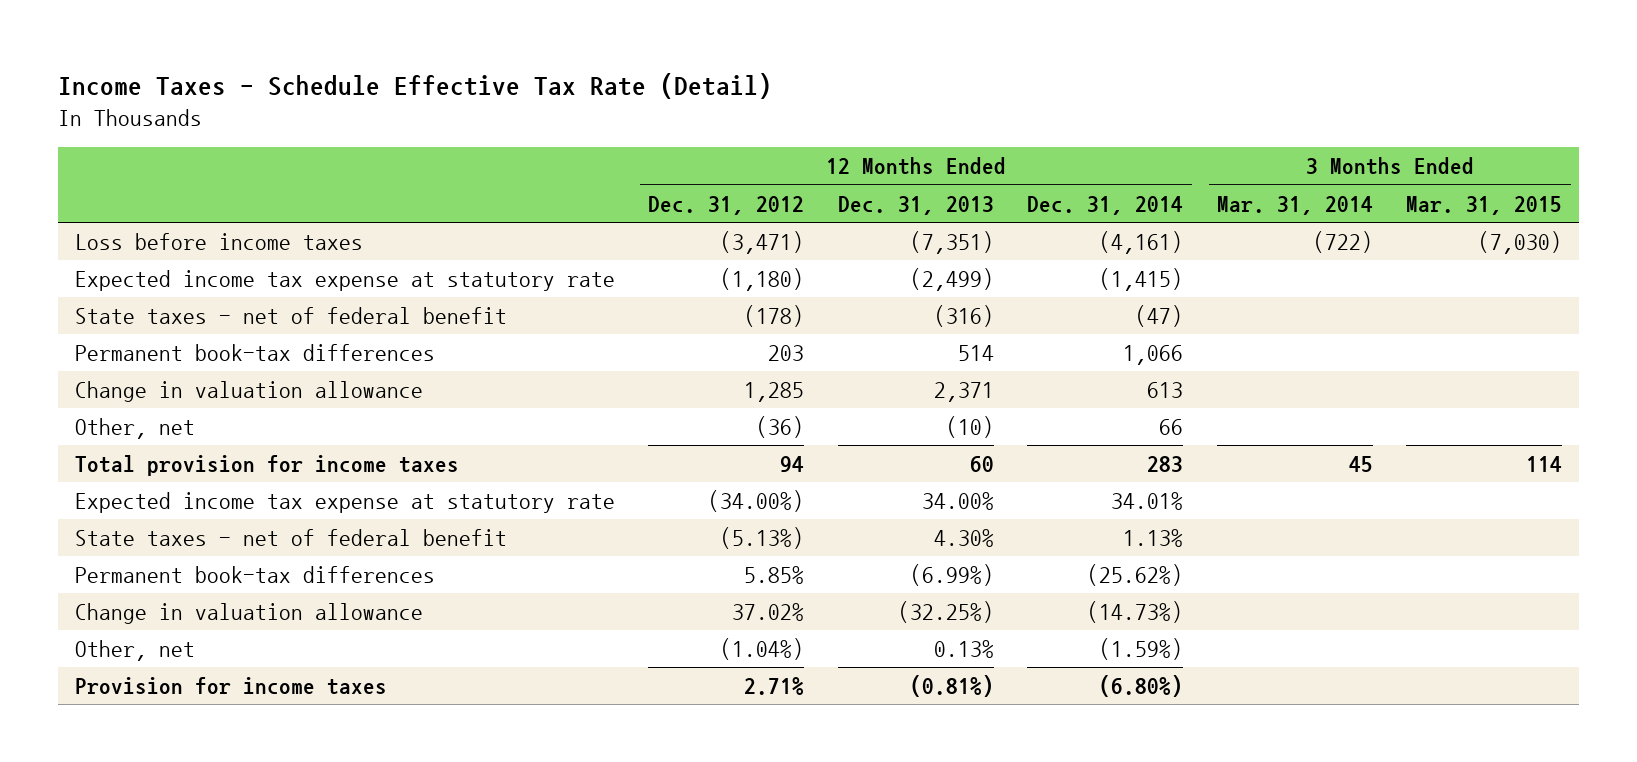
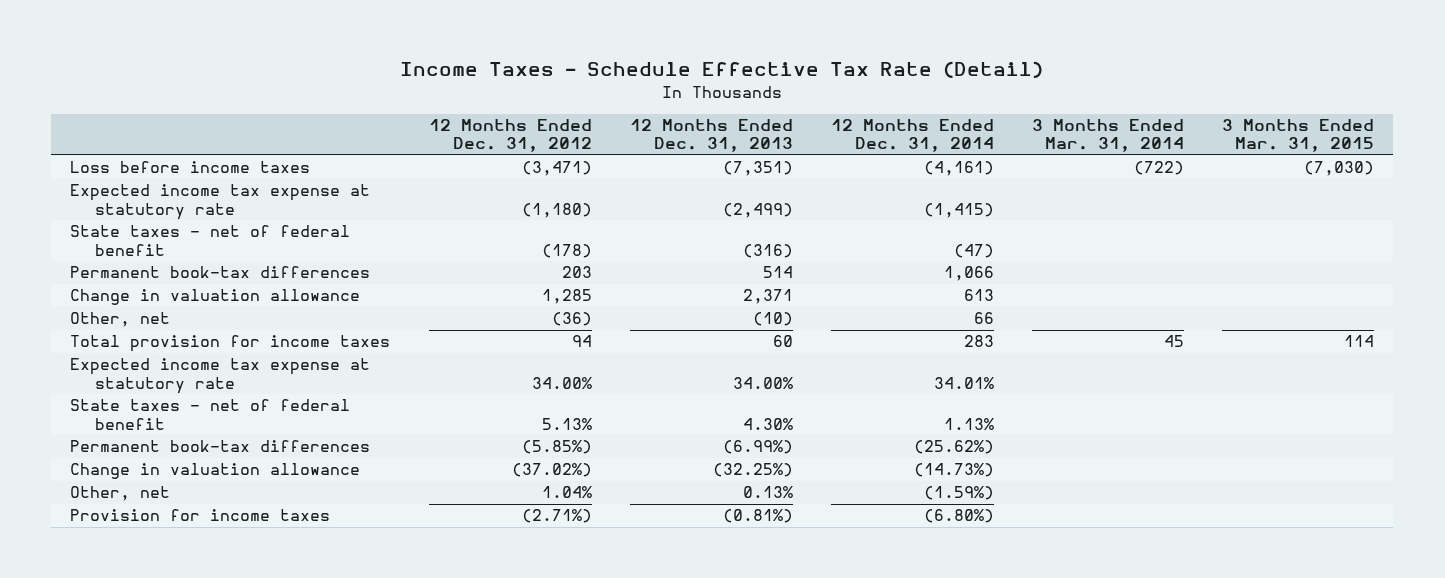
[708,489,805,512] (34.00%) -> [531,376,592,389] 34.00%
[720,526,805,549] (5.13%) -> [541,417,592,430] 5.13%
[744,565,805,584] 5.85% -> [521,440,592,455] (5.85%)
[732,602,805,621] 37.02% -> [511,463,592,478] (37.02%)
[720,637,805,660] (1.04%) -> [541,486,592,499] 1.04%
[744,676,805,695] 2.71% -> [521,509,592,524] (2.71%)

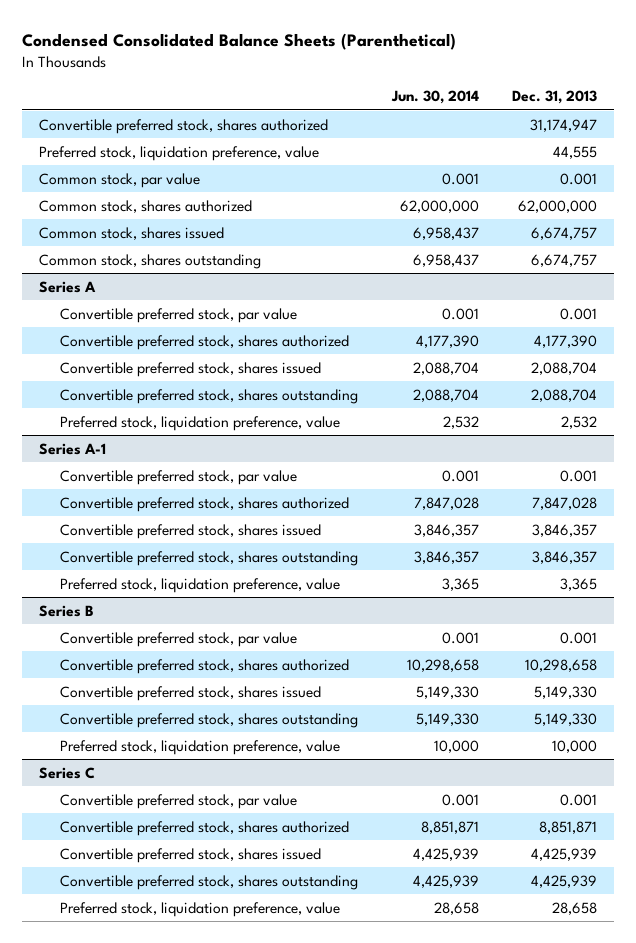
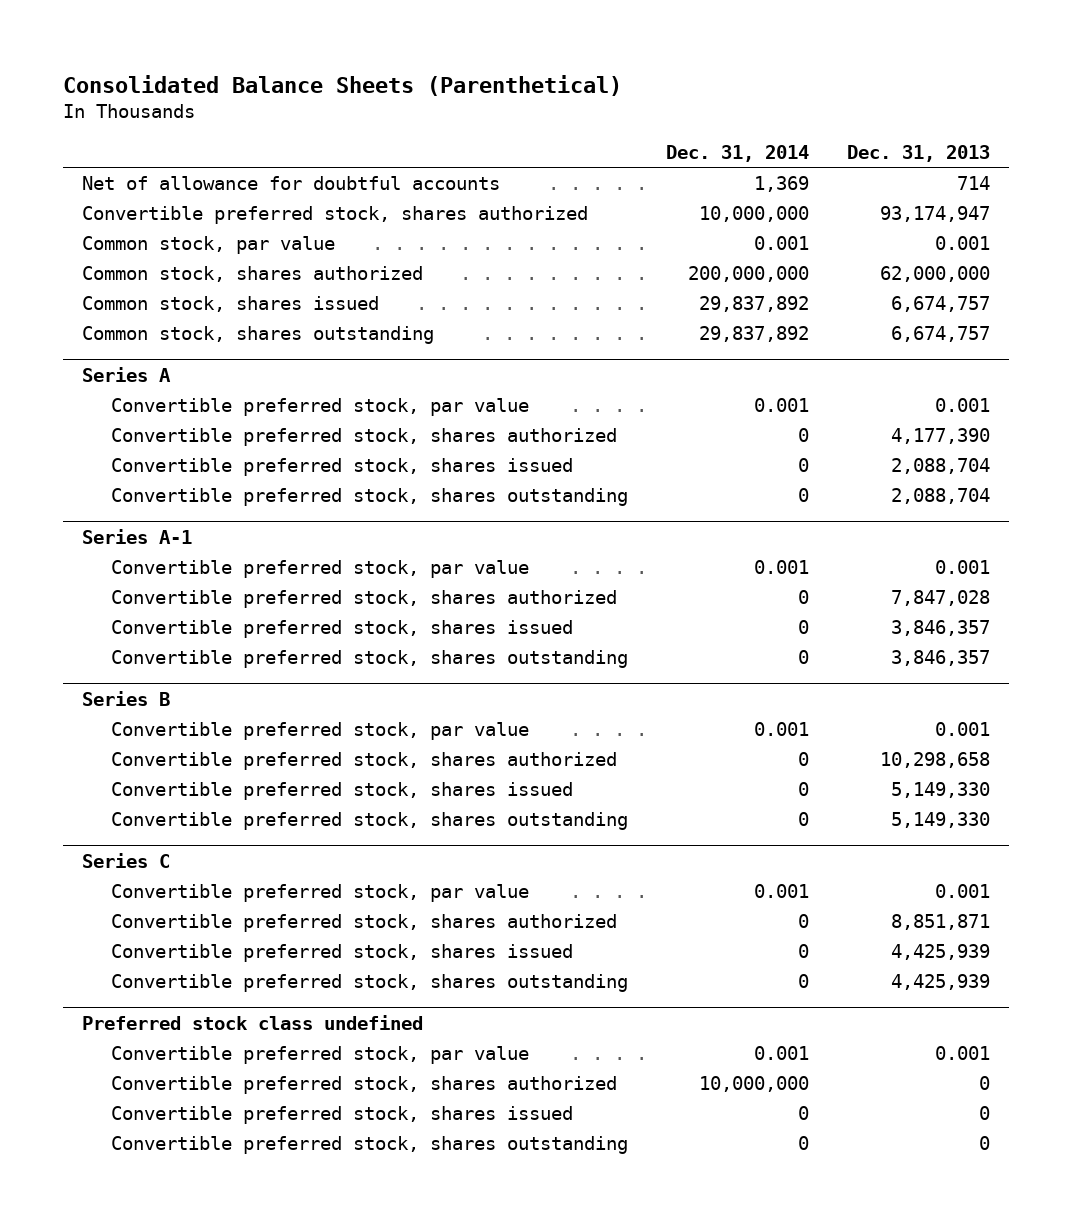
[21,32,456,50] Condensed Consolidated Balance Sheets (Parenthetical) -> [63,74,623,96] Consolidated Balance Sheets (Parenthetical)
[390,89,479,104] Jun. 30, 2014 -> none
none -> [665,145,809,163] Dec. 31, 2014
[38,145,319,161] Preferred stock, liquidation preference, value -> none
none -> [82,175,501,190] Net of allowance for doubtful accounts
[530,118,598,132] 31,174,947 -> [880,205,991,222] 93,174,947
[60,415,341,431] Preferred stock, liquidation preference, value -> none
[60,577,341,593] Preferred stock, liquidation preference, value -> none
[60,739,341,755] Preferred stock, liquidation preference, value -> none
[60,901,341,917] Preferred stock, liquidation preference, value -> none
none -> [82,1014,424,1030] Preferred stock class undefined
none -> [110,1045,529,1064] Convertible preferred stock, par value
none -> [110,1075,617,1094] Convertible preferred stock, shares authorized
none -> [110,1105,573,1124] Convertible preferred stock, shares issued
none -> [110,1135,628,1154] Convertible preferred stock, shares outstanding

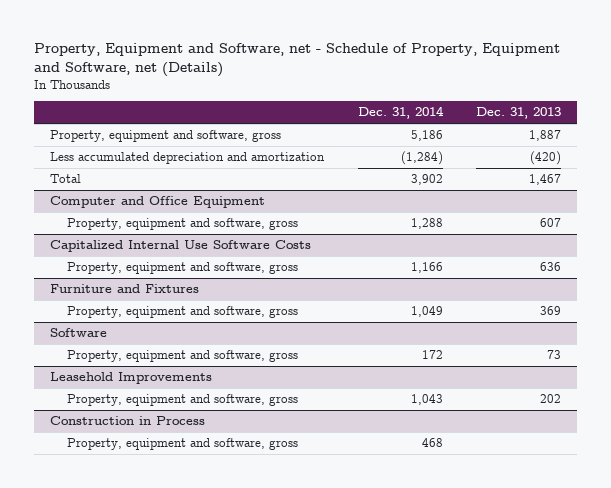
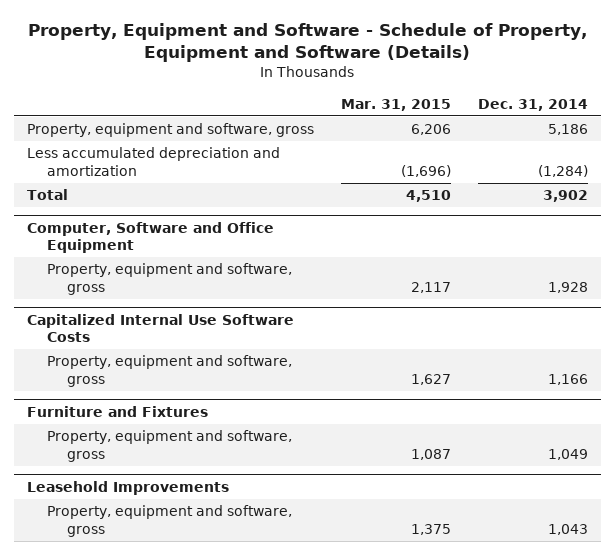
[33,42,560,77] Property, Equipment and Software, net - Schedule of Property, Equipment and Software, net (Details) -> [28,22,588,63] Property, Equipment and Software - Schedule of Property, Equipment and Software (Details)
[475,107,561,120] Dec. 31, 2013 -> none
none -> [340,98,451,111] Mar. 31, 2015
[50,196,266,209] Computer and Office Equipment -> [27,221,275,254] Computer, Software and Office Equipment
[410,218,443,230] 1,288 -> [547,281,588,293] 1,928
[50,328,108,338] Software -> none
[66,350,298,363] Property, equipment and software, gross -> none
[50,416,206,426] Construction in Process -> none
[66,438,298,451] Property, equipment and software, gross -> none

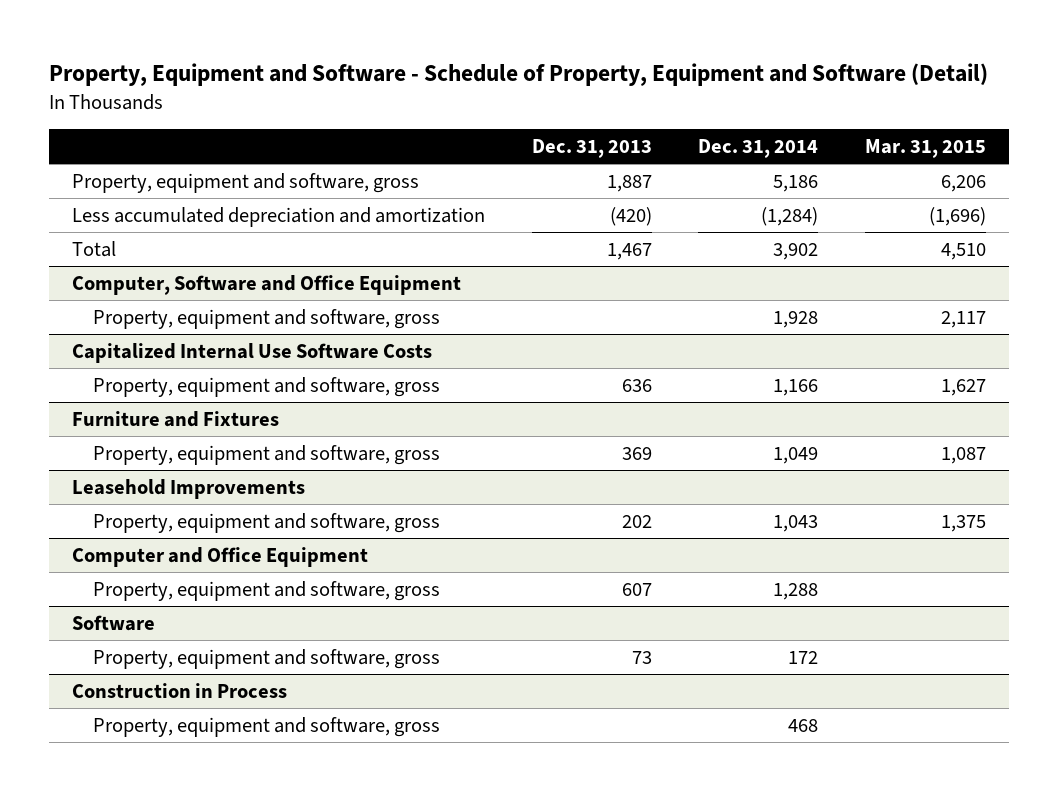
[28,22,588,63] Property, Equipment and Software - Schedule of Property, Equipment and Software (Details) -> [49,63,989,87] Property, Equipment and Software - Schedule of Property, Equipment and Software (Detail)
none -> [531,139,652,159] Dec. 31, 2013
none -> [72,546,369,567] Computer and Office Equipment
none -> [92,580,440,601] Property, equipment and software, gross
none -> [72,614,156,631] Software
none -> [92,648,440,669] Property, equipment and software, gross
none -> [72,682,288,698] Construction in Process
none -> [92,716,440,737] Property, equipment and software, gross

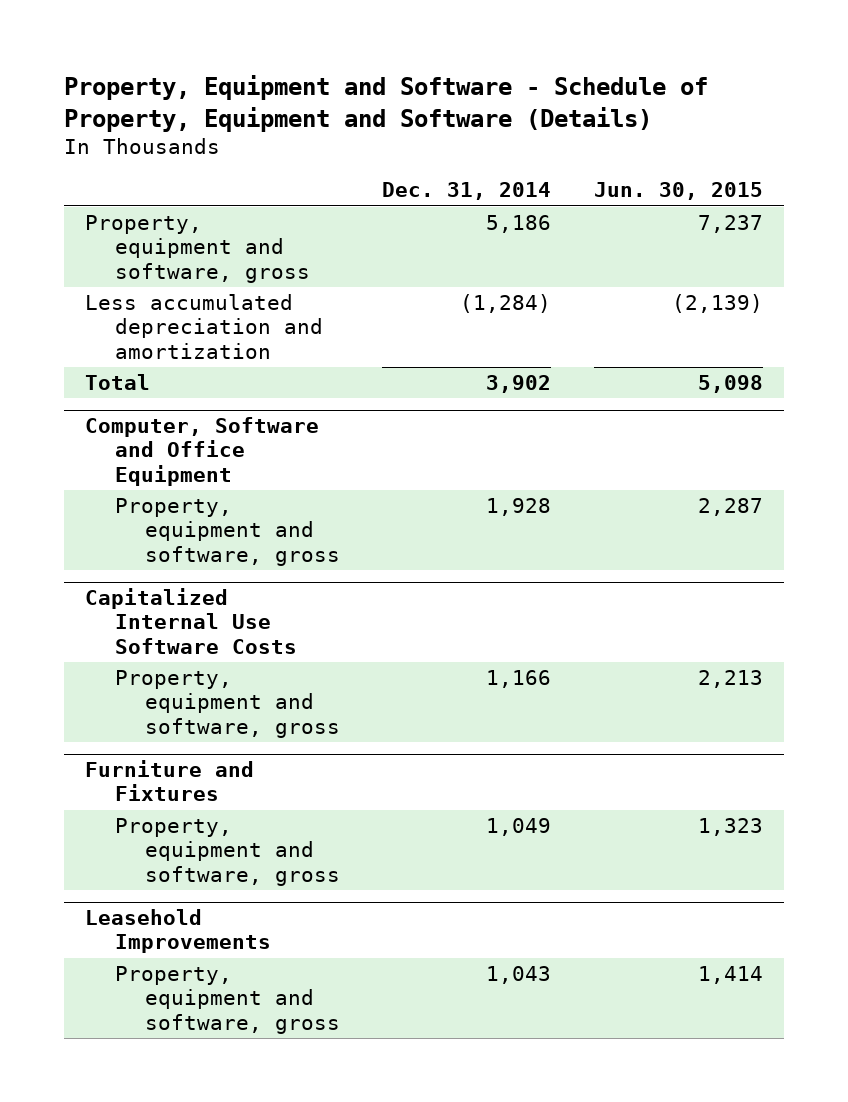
[49,63,989,87] Property, Equipment and Software - Schedule of Property, Equipment and Software (Detail) -> [63,75,708,132] Property, Equipment and Software - Schedule of Property, Equipment and Software (Details)
[531,139,652,159] Dec. 31, 2013 -> none
[864,139,986,159] Mar. 31, 2015 -> none
none -> [593,182,763,201] Jun. 30, 2015
[72,546,369,567] Computer and Office Equipment -> none
[92,580,440,601] Property, equipment and software, gross -> none
[72,614,156,631] Software -> none
[92,648,440,669] Property, equipment and software, gross -> none
[72,682,288,698] Construction in Process -> none
[92,716,440,737] Property, equipment and software, gross -> none

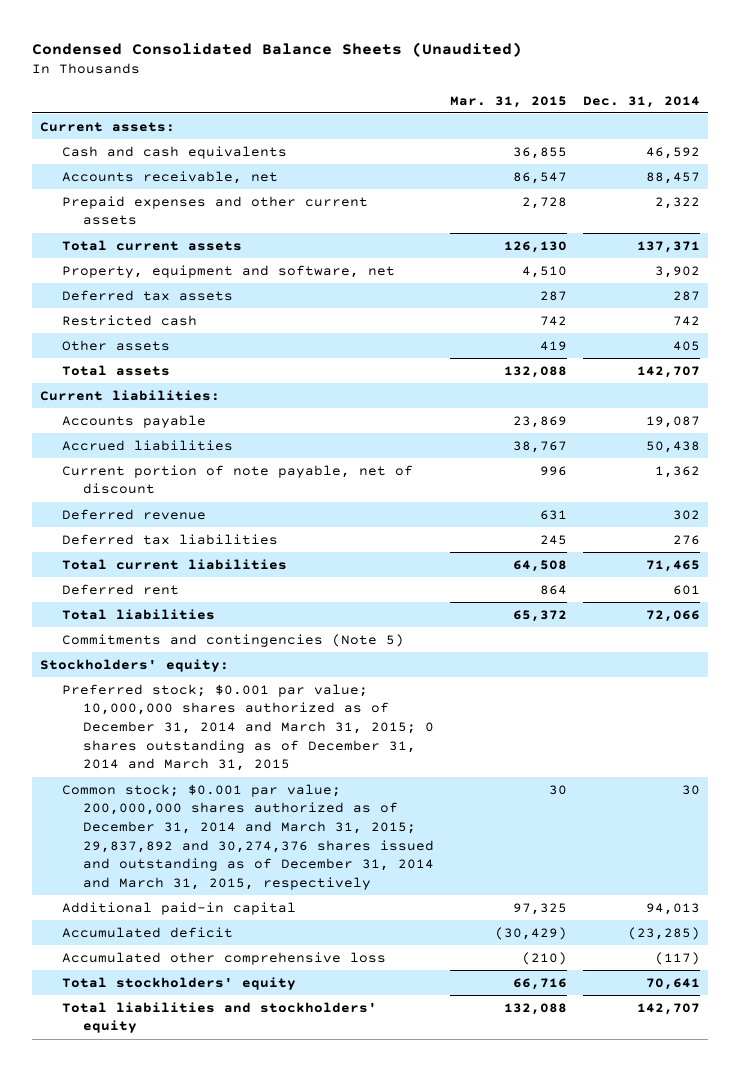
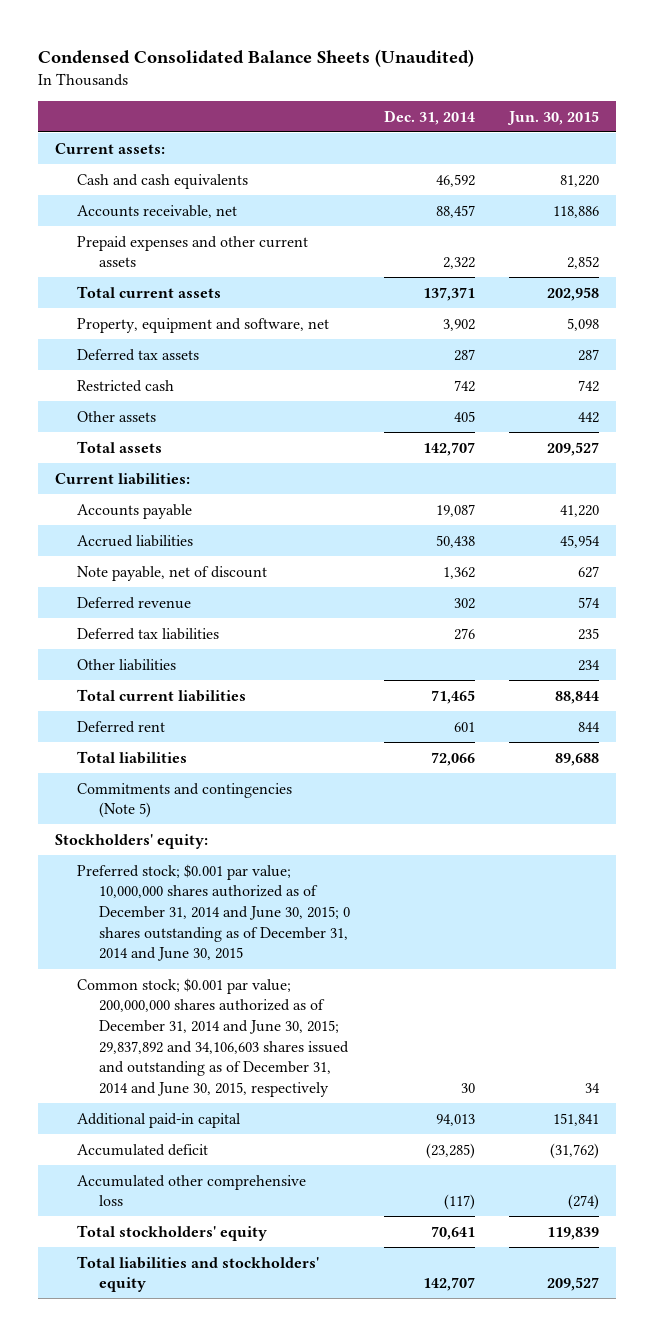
[450,95,568,108] Mar. 31, 2015 -> none
none -> [506,110,599,125] Jun. 30, 2015
[61,464,413,495] Current portion of note payable, net of discount -> [76,565,267,581] Note payable, net of discount
none -> [76,658,176,671] Other liabilities
[61,683,435,772] Preferred stock; $0.001 par value; 10,000,000 shares authorized as of December 31, 2014 and March 31, 2015; 0 shares outstanding as of December 31, 2014 and March 31, 2015 -> [76,863,350,962] Preferred stock; $0.001 par value; 10,000,000 shares authorized as of December 31, 2014 and June 30, 2015; 0 shares outstanding as of December 31, 2014 and June 30, 2015
[61,783,435,890] Common stock; $0.001 par value; 200,000,000 shares authorized as of December 31, 2014 and March 31, 2015; 29,837,892 and 30,274,376 shares issued and outstanding as of December 31, 2014 and March 31, 2015, respectively -> [76,977,349,1098] Common stock; $0.001 par value; 200,000,000 shares authorized as of December 31, 2014 and June 30, 2015; 29,837,892 and 34,106,603 shares issued and outstanding as of December 31, 2014 and June 30, 2015, respectively

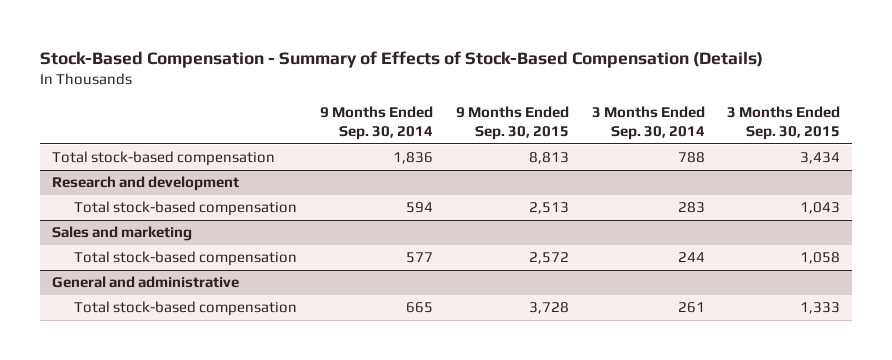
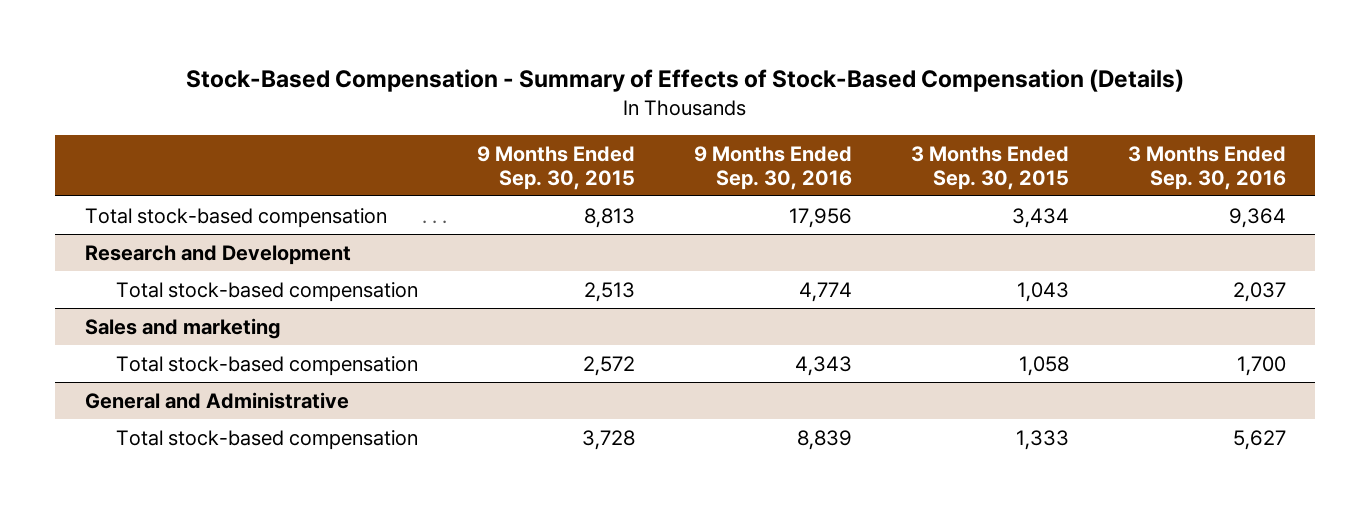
[320,105,434,141] 9 Months Ended Sep. 30, 2014 -> none
[591,105,705,141] 3 Months Ended Sep. 30, 2014 -> none
none -> [693,145,852,190] 9 Months Ended Sep. 30, 2016
none -> [1127,145,1286,190] 3 Months Ended Sep. 30, 2016
[51,176,239,192] Research and development -> [84,244,351,265] Research and Development
[51,276,239,289] General and administrative -> [84,391,349,409] General and Administrative

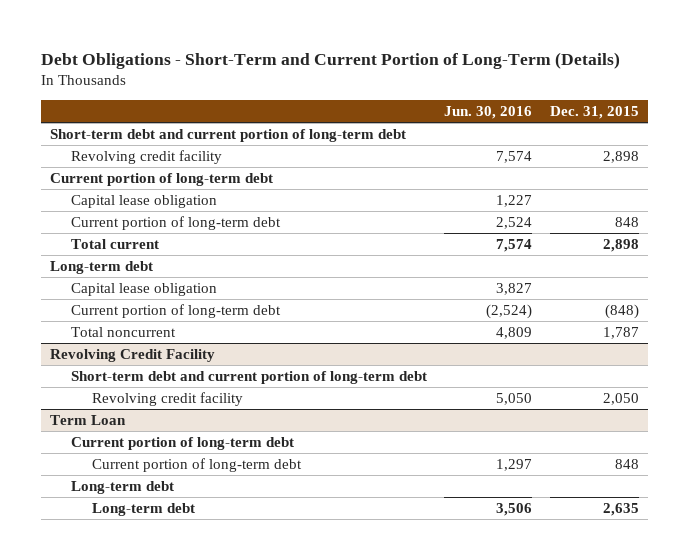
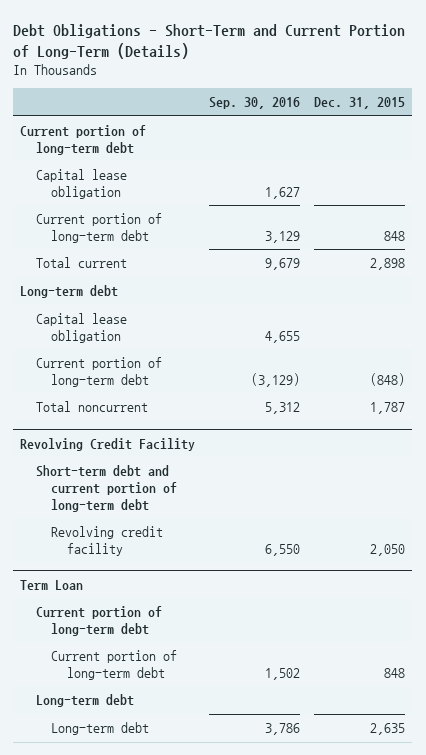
[444,106,533,120] Jun. 30, 2016 -> none
none -> [209,97,301,110] Sep. 30, 2016
[49,128,406,142] Short-term debt and current portion of long-term debt -> none
[71,149,223,164] Revolving credit facility -> none

